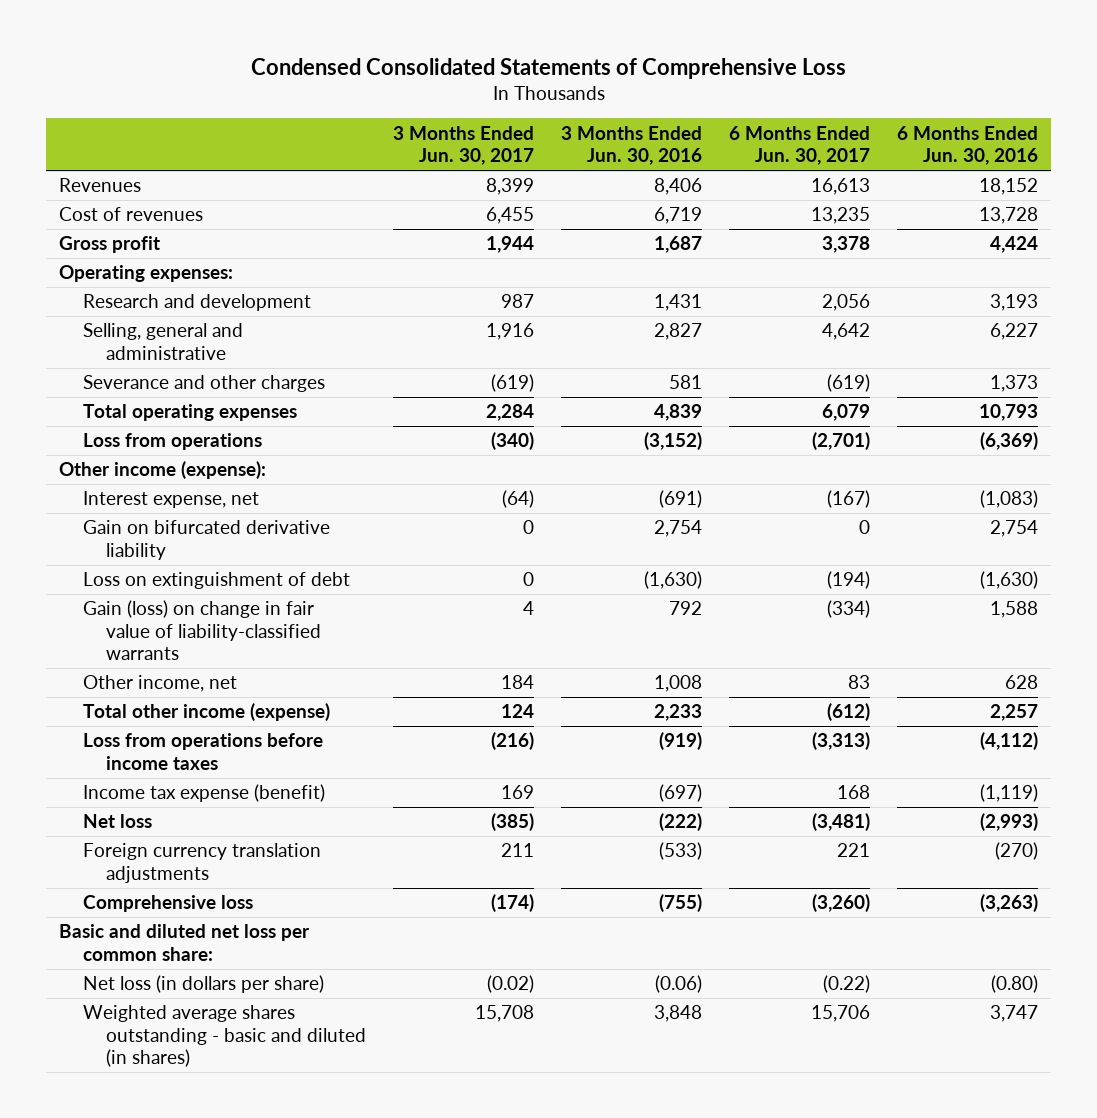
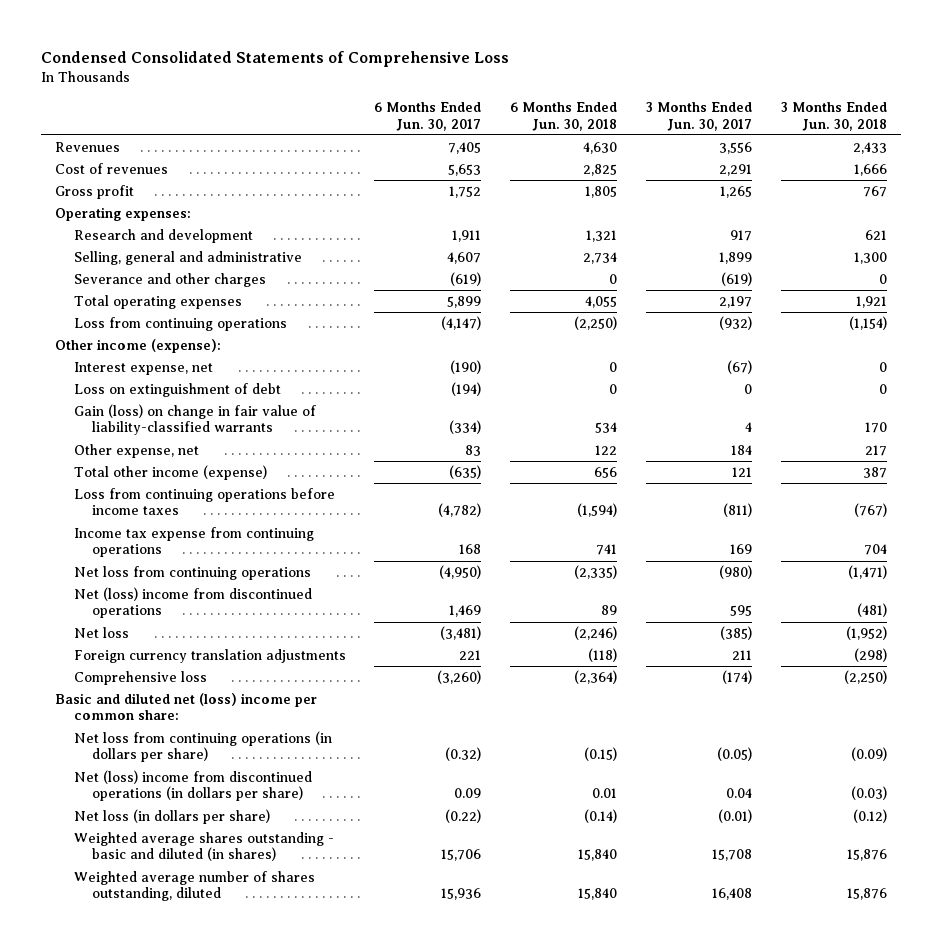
[561,125,703,166] 3 Months Ended Jun. 30, 2016 -> none
[896,125,1038,166] 6 Months Ended Jun. 30, 2016 -> none
none -> [510,102,618,131] 6 Months Ended Jun. 30, 2018
none -> [780,102,887,131] 3 Months Ended Jun. 30, 2018
[486,178,535,196] 8,399 -> [718,141,752,154] 3,556
[811,178,871,196] 16,613 -> [448,141,482,154] 7,405
[486,207,535,225] 6,455 -> [718,163,752,176] 2,291
[811,207,871,225] 13,235 -> [448,163,482,176] 5,653
[486,236,535,254] 1,944 -> [719,185,752,198] 1,265
[822,236,871,254] 3,378 -> [449,185,482,198] 1,752
[501,294,535,309] 987 -> [729,229,752,241] 917
[822,294,871,312] 2,056 -> [452,229,482,242] 1,911
[486,323,535,341] 1,916 -> [718,251,752,264] 1,899
[822,323,871,341] 4,642 -> [447,251,482,264] 4,607
[486,404,535,422] 2,284 -> [718,295,752,308] 2,197
[822,404,871,422] 6,079 -> [447,295,482,308] 5,899
[82,433,262,451] Loss from operations -> [73,316,287,331] Loss from continuing operations
[491,432,535,451] (340) -> [718,315,752,330] (932)
[812,432,871,451] (2,701) -> [441,315,482,330] (4,147)
[82,520,330,560] Gain on bifurcated derivative liability -> none
[502,490,535,509] (64) -> [726,359,752,374] (67)
[827,490,871,509] (167) -> [450,359,482,374] (190)
[82,675,237,693] Other income, net -> [73,443,199,458] Other expense, net
[501,704,535,719] 124 -> [731,466,752,477] 121
[827,703,871,722] (612) -> [449,464,482,479] (635)
[82,733,323,770] Loss from operations before income taxes -> [73,487,335,516] Loss from continuing operations before income taxes
[491,732,535,751] (216) -> [722,503,752,518] (811)
[812,732,871,751] (3,313) -> [438,503,482,518] (4,782)
[82,784,325,803] Income tax expense (benefit) -> [73,526,314,558] Income tax expense from continuing operations
none -> [73,565,311,580] Net loss from continuing operations
none -> [73,586,312,619] Net (loss) income from discontinued operations
[59,924,311,961] Basic and diluted net loss per common share: -> [55,692,318,721] Basic and diluted net (loss) income per common share:
none -> [73,730,332,763] Net loss from continuing operations (in dollars per share)
none -> [73,769,312,802] Net (loss) income from discontinued operations (in dollars per share)
[487,975,535,994] (0.02) -> [717,808,752,823] (0.01)
none -> [73,870,315,902] Weighted average number of shares outstanding, diluted

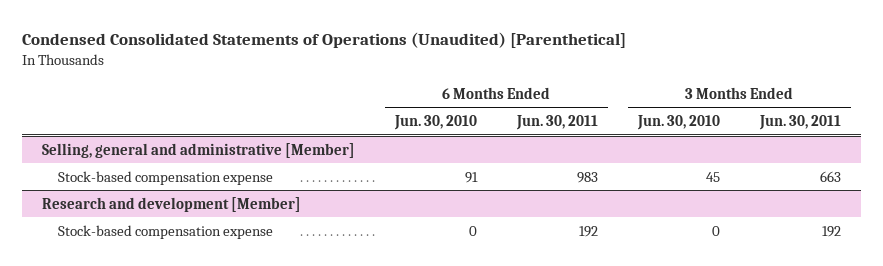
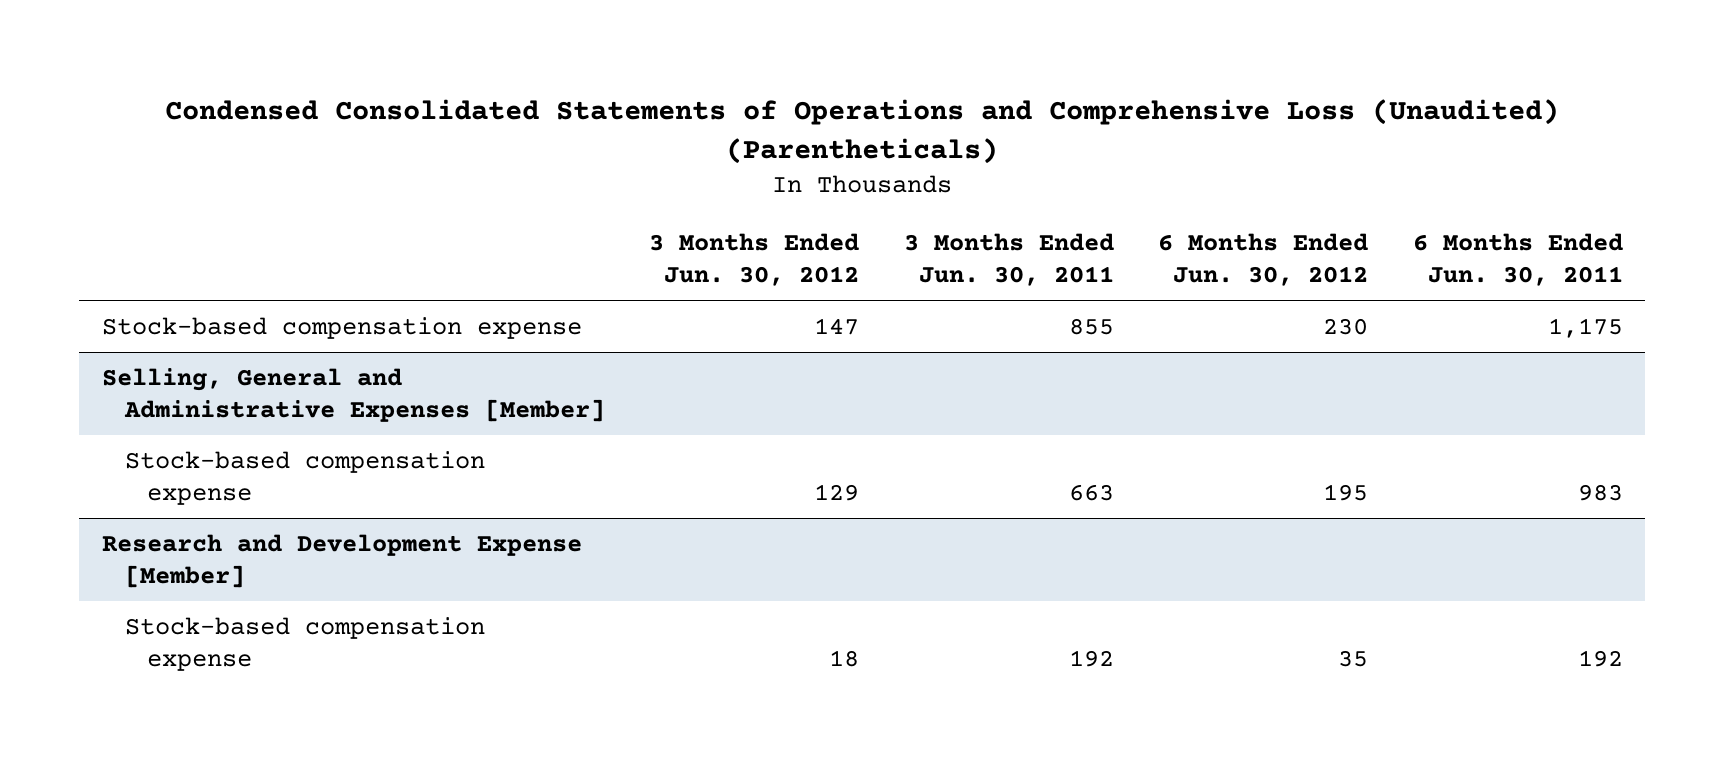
[21,31,626,48] Condensed Consolidated Statements of Operations (Unaudited) [Parenthetical] -> [165,98,1560,164] Condensed Consolidated Statements of Operations and Comprehensive Loss (Unaudited) (Parentheticals)
[393,115,477,131] Jun. 30, 2010 -> none
[636,115,720,131] Jun. 30, 2010 -> none
none -> [649,233,860,286] 3 Months Ended Jun. 30, 2012
none -> [1158,233,1369,286] 6 Months Ended Jun. 30, 2012
none -> [101,316,582,339] Stock-based compensation expense
[41,142,355,158] Selling, general and administrative [Member] -> [101,367,605,422] Selling, General and Administrative Expenses [Member]
[41,196,301,212] Research and development [Member] -> [101,533,582,588] Research and Development Expense [Member]

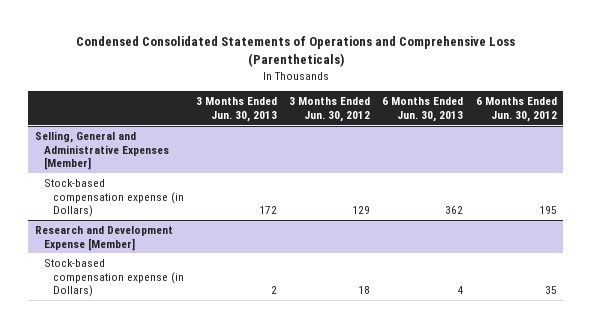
[165,98,1560,164] Condensed Consolidated Statements of Operations and Comprehensive Loss (Unaudited) (Parentheticals) -> [75,36,515,68] Condensed Consolidated Statements of Operations and Comprehensive Loss (Parentheticals)
[903,233,1114,286] 3 Months Ended Jun. 30, 2011 -> none
[1412,233,1623,286] 6 Months Ended Jun. 30, 2011 -> none
none -> [196,97,278,122] 3 Months Ended Jun. 30, 2013
none -> [382,97,464,122] 6 Months Ended Jun. 30, 2013
[101,316,582,339] Stock-based compensation expense -> none
[124,450,485,505] Stock-based compensation expense -> [43,179,184,218] Stock-based compensation expense (in Dollars)
[124,616,485,671] Stock-based compensation expense -> [43,259,184,298] Stock-based compensation expense (in Dollars)

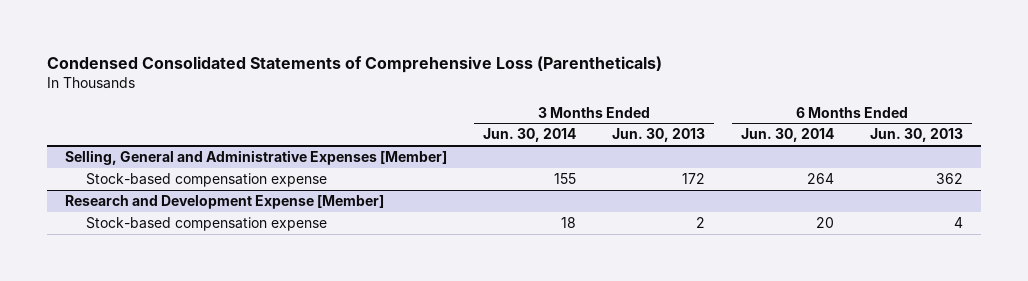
[75,36,515,68] Condensed Consolidated Statements of Operations and Comprehensive Loss (Parentheticals) -> [47,56,663,74] Condensed Consolidated Statements of Comprehensive Loss (Parentheticals)
[289,97,371,122] 3 Months Ended Jun. 30, 2012 -> none
[475,97,557,122] 6 Months Ended Jun. 30, 2012 -> none
none -> [483,128,577,143] Jun. 30, 2014
none -> [741,128,835,143] Jun. 30, 2014
[43,179,184,218] Stock-based compensation expense (in Dollars) -> [86,172,328,187] Stock-based compensation expense
[43,259,184,298] Stock-based compensation expense (in Dollars) -> [86,216,328,231] Stock-based compensation expense

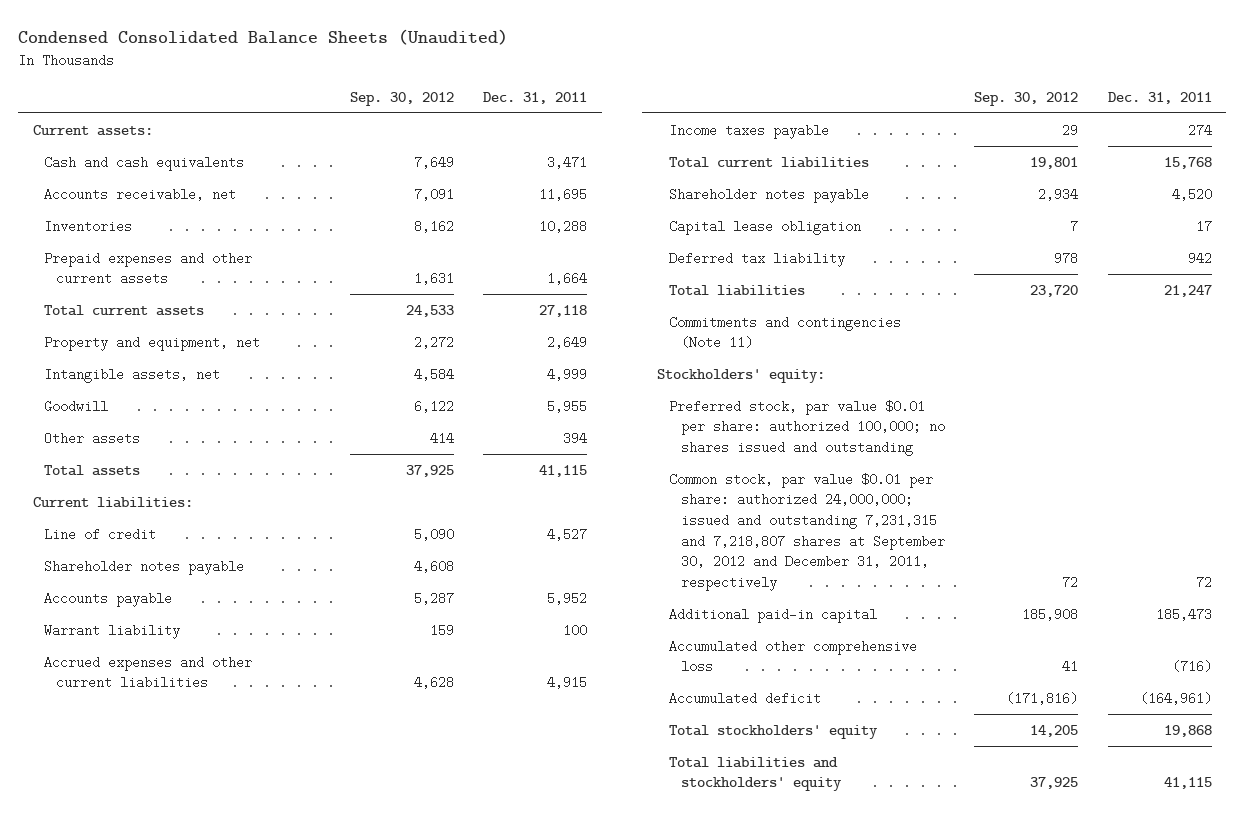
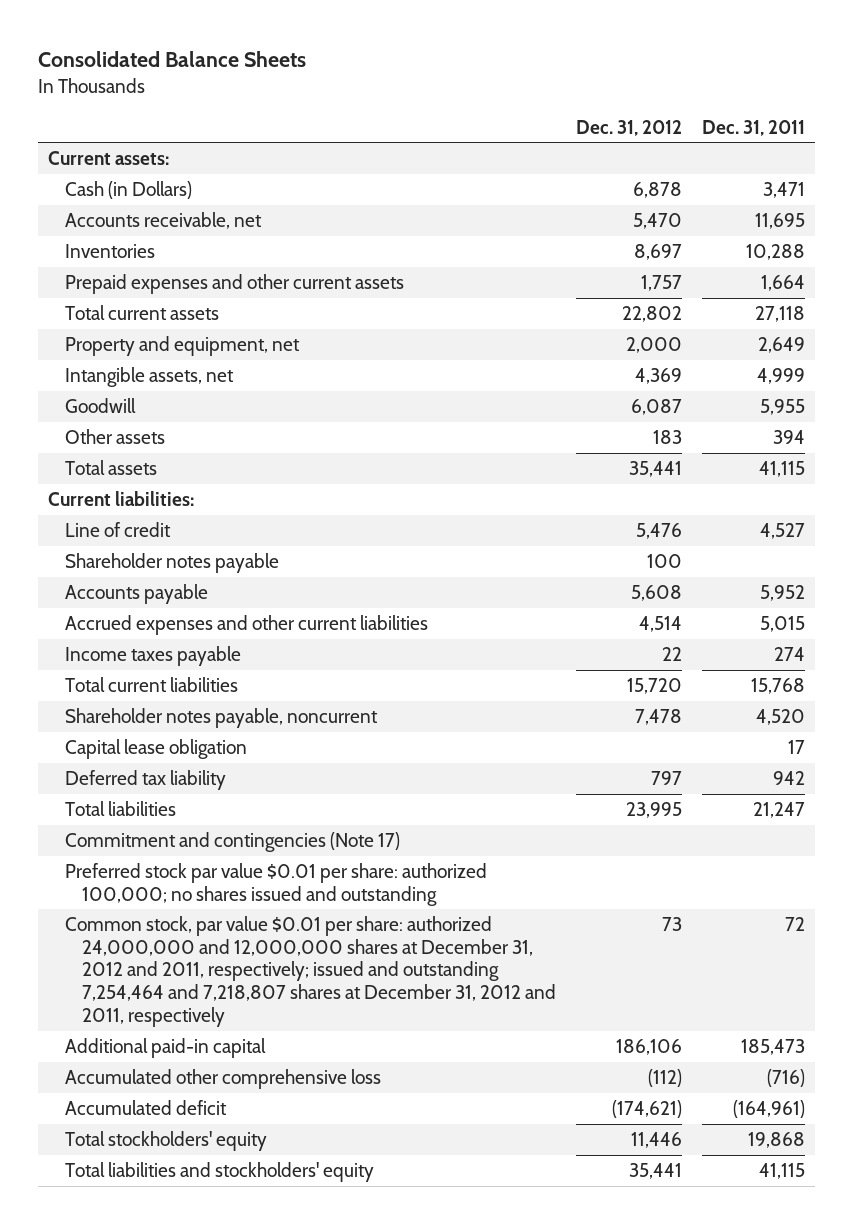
[17,28,508,45] Condensed Consolidated Balance Sheets (Unaudited) -> [38,51,307,68] Consolidated Balance Sheets
[349,91,454,106] Sep. 30, 2012 -> none
none -> [575,119,682,136] Dec. 31, 2012
[44,155,245,171] Cash and cash equivalents -> [65,180,193,199] Cash (in Dollars)
[44,623,181,639] Warrant liability -> none
[547,676,588,690] 4,915 -> [760,615,806,632] 5,015
[668,187,869,203] Shareholder notes payable -> [65,707,379,728] Shareholder notes payable, noncurrent
[657,368,826,383] Stockholders' equity: -> none
[668,315,901,350] Commitments and contingencies (Note 11) -> [65,831,401,852] Commitment and contingencies (Note 17)
[668,399,945,456] Preferred stock, par value $0.01 per share: authorized 100,000; no shares issued and outstanding -> [65,862,488,906] Preferred stock par value $0.01 per share: authorized 100,000; no shares issued and outstanding
[668,472,945,591] Common stock, par value $0.01 per share: authorized 24,000,000; issued and outstanding 7,231,315 and 7,218,807 shares at September 30, 2012 and December 31, 2011, respectively -> [65,915,556,1027] Common stock, par value $0.01 per share: authorized 24,000,000 and 12,000,000 shares at December 31, 2012 and 2011, respectively; issued and outstanding 7,254,464 and 7,218,807 shares at December 31, 2012 and 2011, respectively

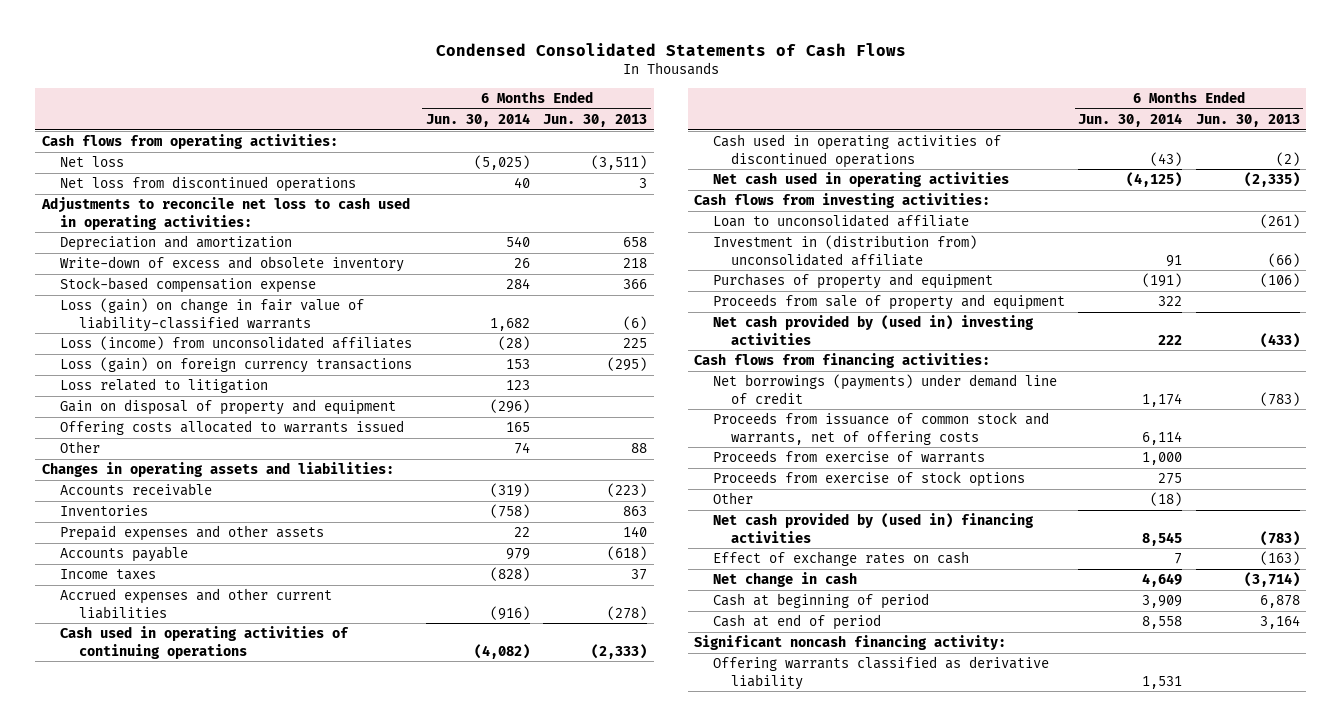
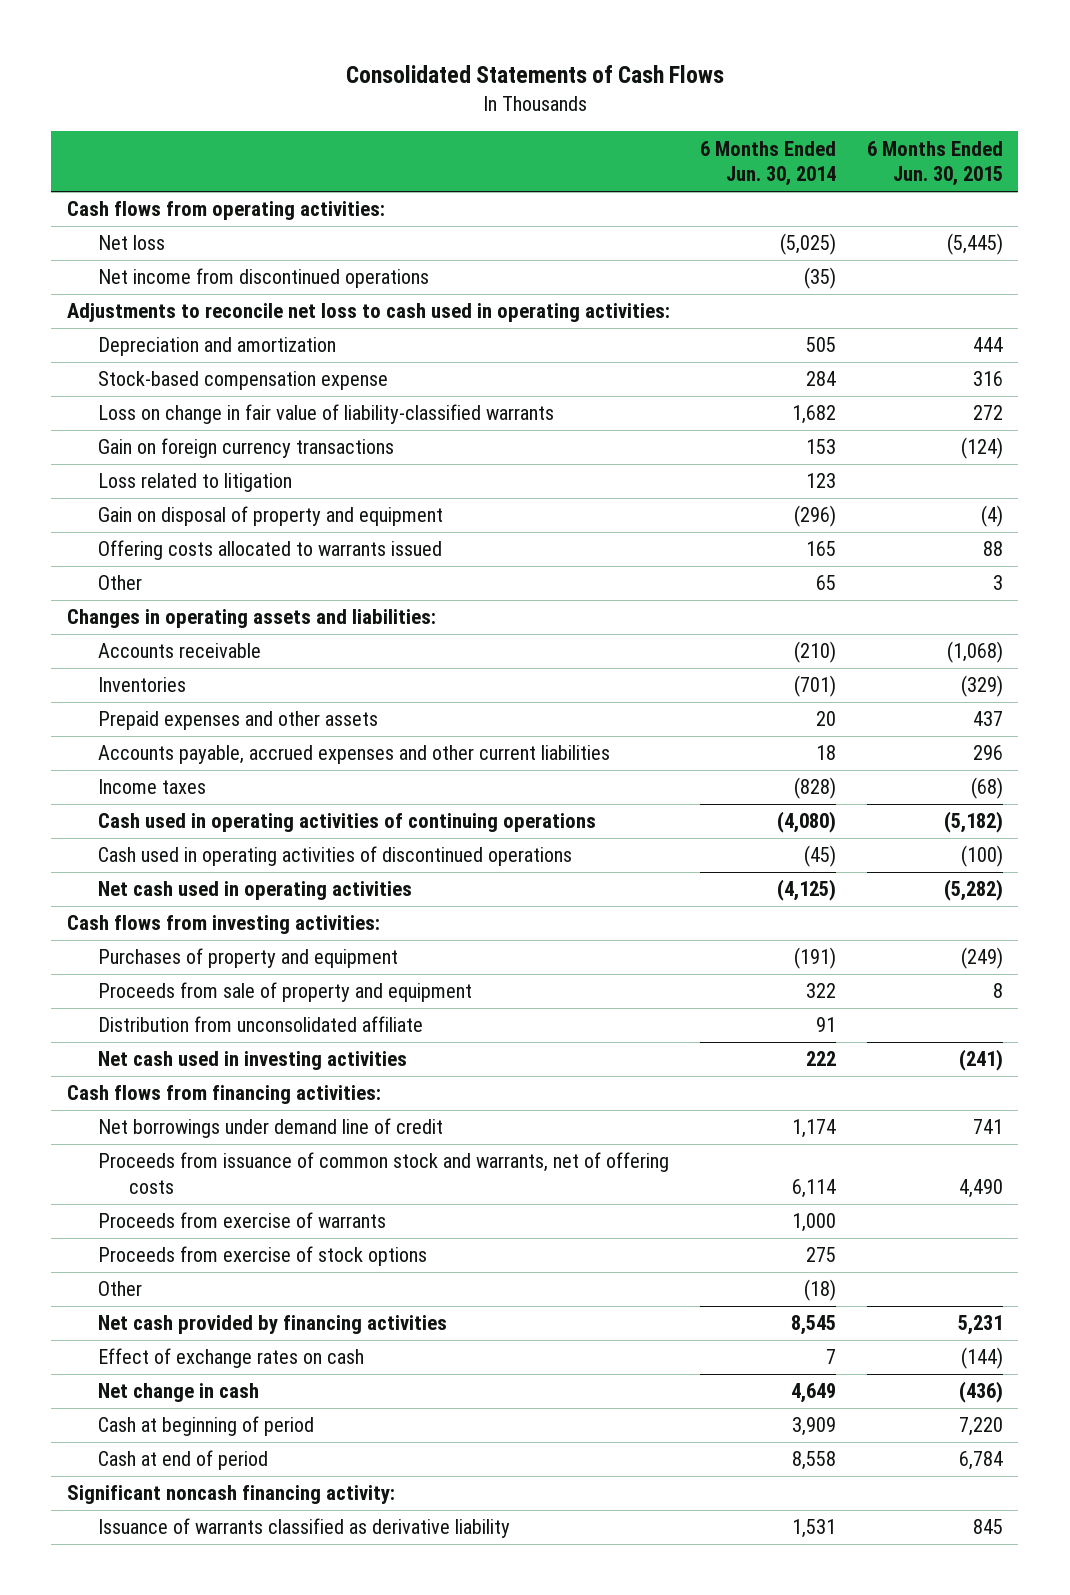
[435,43,906,57] Condensed Consolidated Statements of Cash Flows -> [345,65,724,84] Consolidated Statements of Cash Flows
[543,114,648,128] Jun. 30, 2013 -> none
none -> [867,140,1004,187] 6 Months Ended Jun. 30, 2015
[60,176,357,193] Net loss from discontinued operations -> [97,268,429,289] Net income from discontinued operations
[513,177,530,189] 40 -> [804,267,837,290] (35)
[60,256,405,273] Write-down of excess and obsolete inventory -> none
[505,236,530,248] 540 -> [806,337,837,353] 505
[60,336,413,351] Loss (income) from unconsolidated affiliates -> none
[60,298,365,332] Loss (gain) on change in fair value of liability-classified warrants -> [97,404,554,425] Loss on change in fair value of liability-classified warrants
[60,357,413,374] Loss (gain) on foreign currency transactions -> [97,438,394,459] Gain on foreign currency transactions
[513,442,530,455] 74 -> [816,575,837,591] 65
[60,546,189,563] Accounts payable -> none
[489,483,530,498] (319) -> [794,641,837,664] (210)
[489,504,530,519] (758) -> [794,675,837,698] (701)
[513,527,530,538] 22 -> [816,711,837,727] 20
none -> [97,745,610,765] Accounts payable, accrued expenses and other current liabilities
[60,588,333,619] Accrued expenses and other current liabilities -> none
[473,643,530,659] (4,082) -> [777,811,837,834] (4,080)
[1150,151,1183,166] (43) -> [804,845,837,868] (45)
[712,214,969,228] Loan to unconsolidated affiliate -> none
[712,235,977,266] Investment in (distribution from) unconsolidated affiliate -> none
none -> [97,1016,423,1033] Distribution from unconsolidated affiliate
[712,315,1034,345] Net cash provided by (used in) investing activities -> [97,1051,407,1071] Net cash used in investing activities
[712,374,1057,404] Net borrowings (payments) under demand line of credit -> [97,1118,443,1139] Net borrowings under demand line of credit
[712,513,1034,543] Net cash provided by (used in) financing activities -> [97,1315,447,1335] Net cash provided by financing activities
[712,656,1049,690] Offering warrants classified as derivative liability -> [97,1518,510,1539] Issuance of warrants classified as derivative liability

